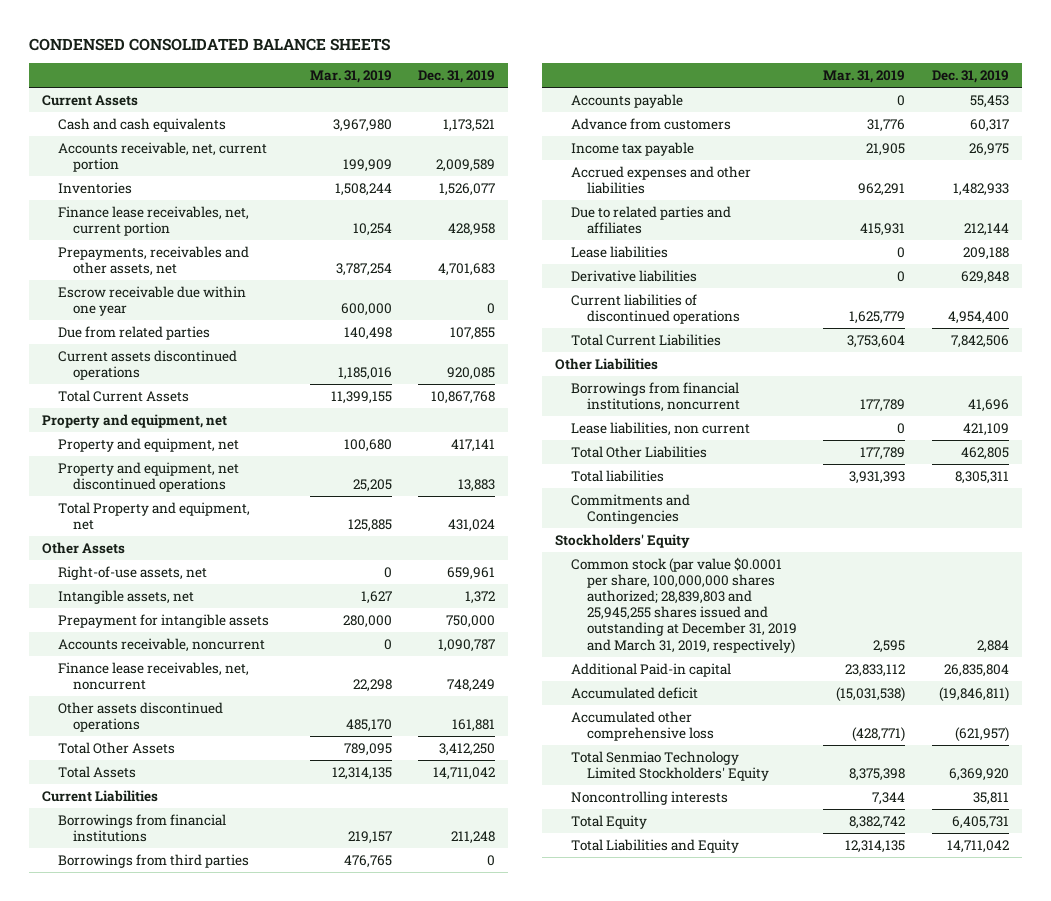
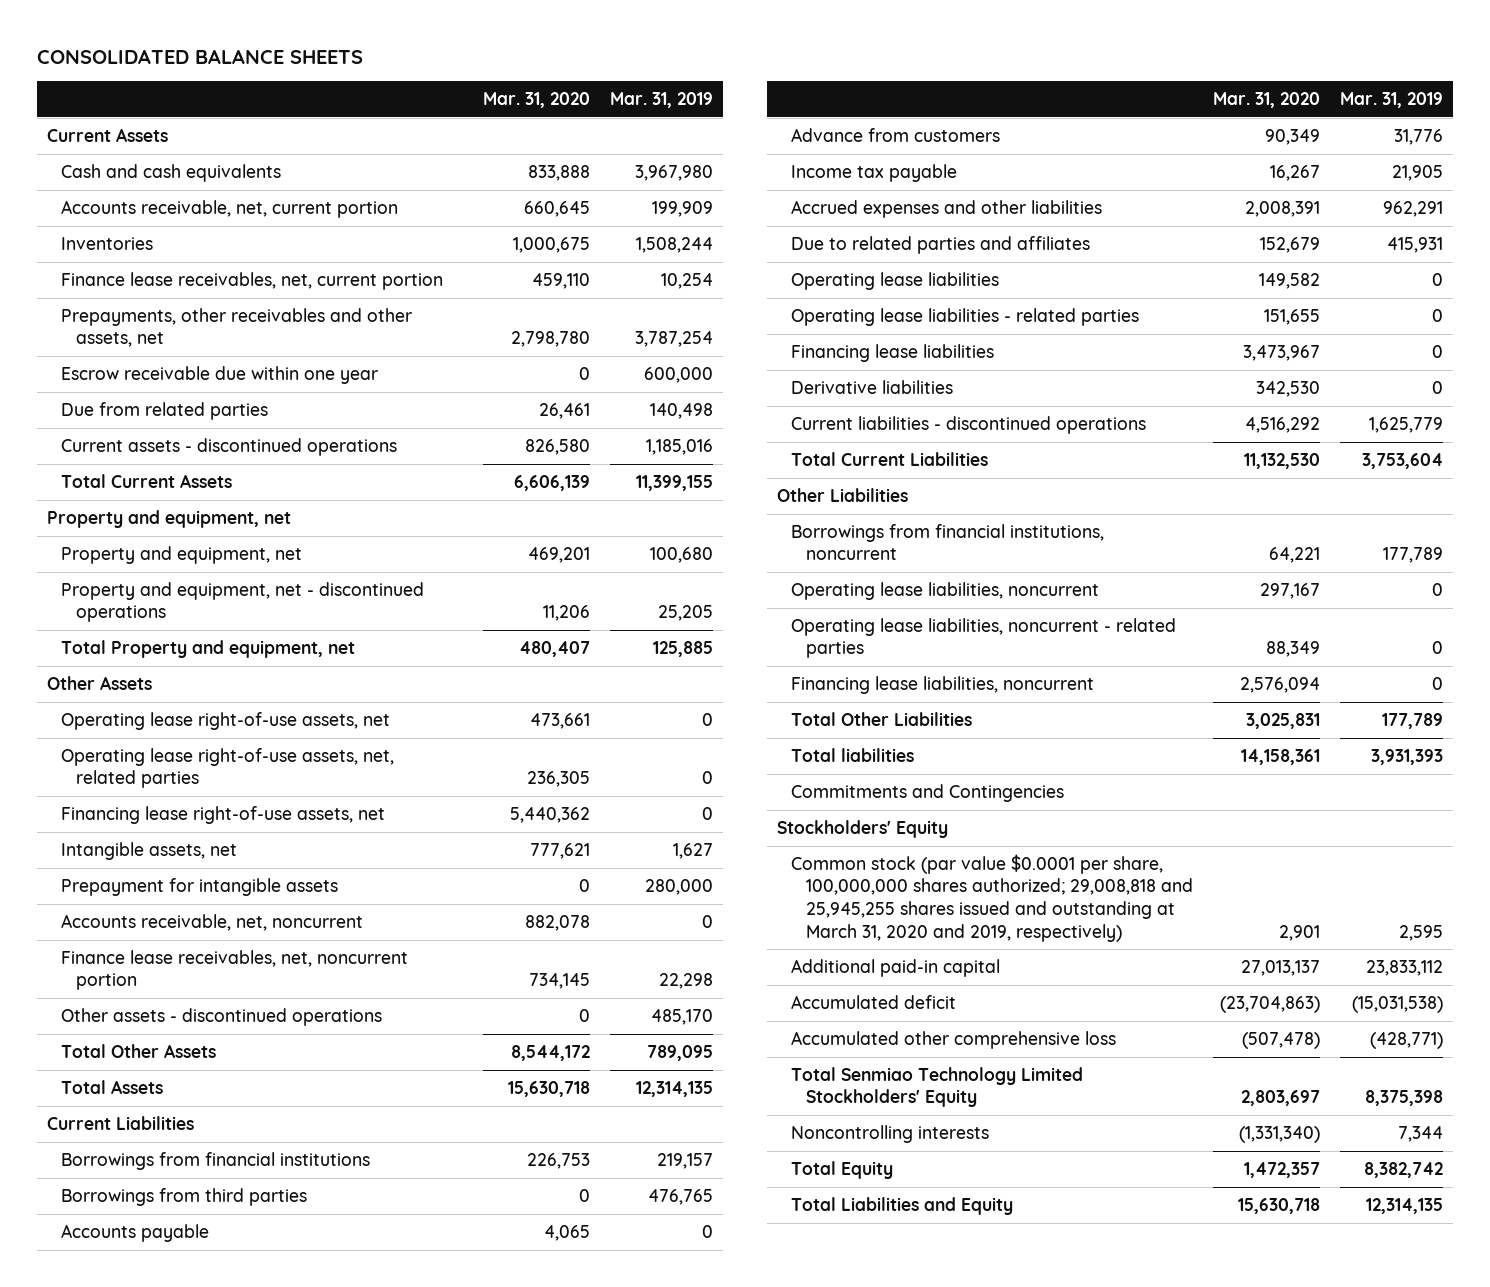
[28,37,390,51] CONDENSED CONSOLIDATED BALANCE SHEETS -> [36,48,363,64] CONSOLIDATED BALANCE SHEETS
[418,70,496,84] Dec. 31, 2019 -> none
none -> [483,92,591,109] Mar. 31, 2020
[57,245,249,277] Prepayments, receivables and other assets, net -> [61,307,413,348] Prepayments, other receivables and other assets, net
[57,349,237,381] Current assets discontinued operations -> [61,437,398,456] Current assets - discontinued operations
[57,461,239,493] Property and equipment, net discontinued operations -> [61,581,425,623] Property and equipment, net - discontinued operations
[57,565,207,580] Right-of-use assets, net -> [61,711,391,730] Operating lease right-of-use assets, net
none -> [61,747,395,789] Operating lease right-of-use assets, net, related parties
none -> [61,805,386,824] Financing lease right-of-use assets, net
[57,637,265,652] Accounts receivable, noncurrent -> [61,913,364,931] Accounts receivable, net, noncurrent
[57,661,249,691] Finance lease receivables, net, noncurrent -> [61,949,409,991] Finance lease receivables, net, noncurrent portion
[57,701,223,733] Other assets discontinued operations -> [61,1007,383,1026] Other assets - discontinued operations
[571,245,669,258] Lease liabilities -> [791,271,1000,290] Operating lease liabilities
none -> [791,307,1140,326] Operating lease liabilities - related parties
none -> [791,343,995,362] Financing lease liabilities
[571,293,740,325] Current liabilities of discontinued operations -> [791,415,1147,434] Current liabilities - discontinued operations
[571,421,751,436] Lease liabilities, non current -> [791,581,1100,600] Operating lease liabilities, noncurrent
none -> [791,617,1177,659] Operating lease liabilities, noncurrent - related parties
none -> [791,675,1095,694] Financing lease liabilities, noncurrent
[571,556,797,654] Common stock (par value $0.0001 per share, 100,000,000 shares authorized; 28,839,803 and 25,945,255 shares issued and outstanding at December 31, 2019 and March 31, 2019, respectively) -> [791,853,1193,942] Common stock (par value $0.0001 per share, 100,000,000 shares authorized; 29,008,818 and 25,945,255 shares issued and outstanding at March 31, 2020 and 2019, respectively)
[571,662,732,677] Additional Paid-in capital -> [791,958,1001,977] Additional paid-in capital

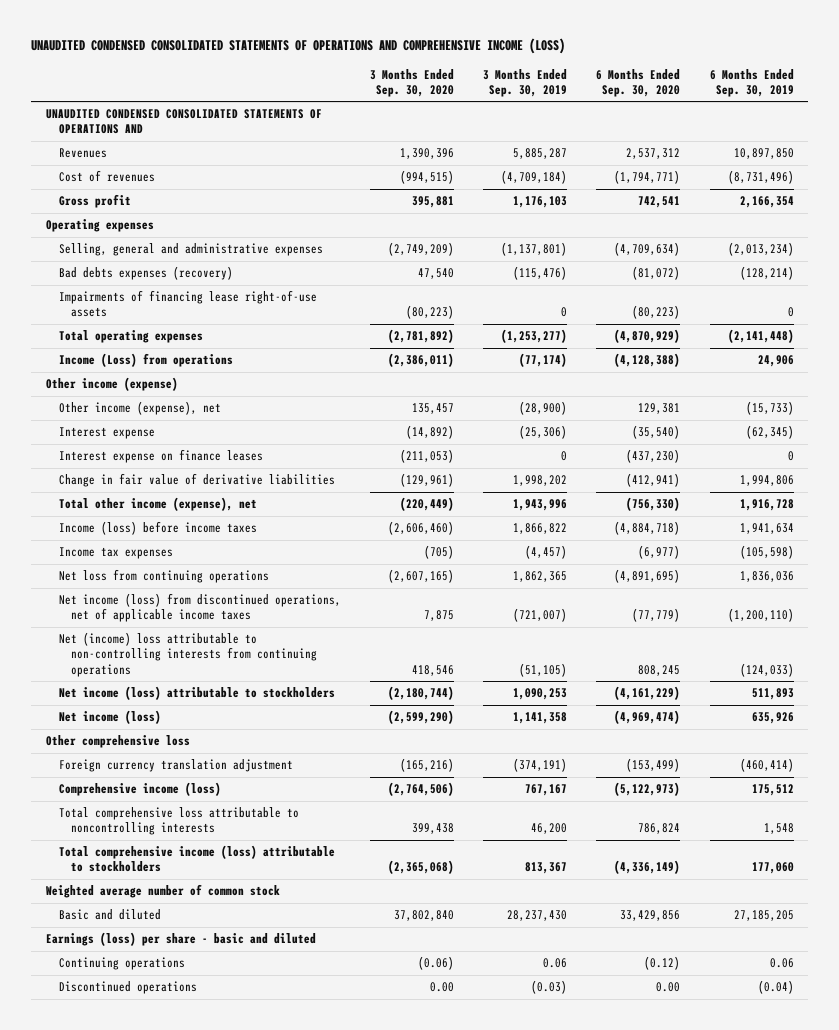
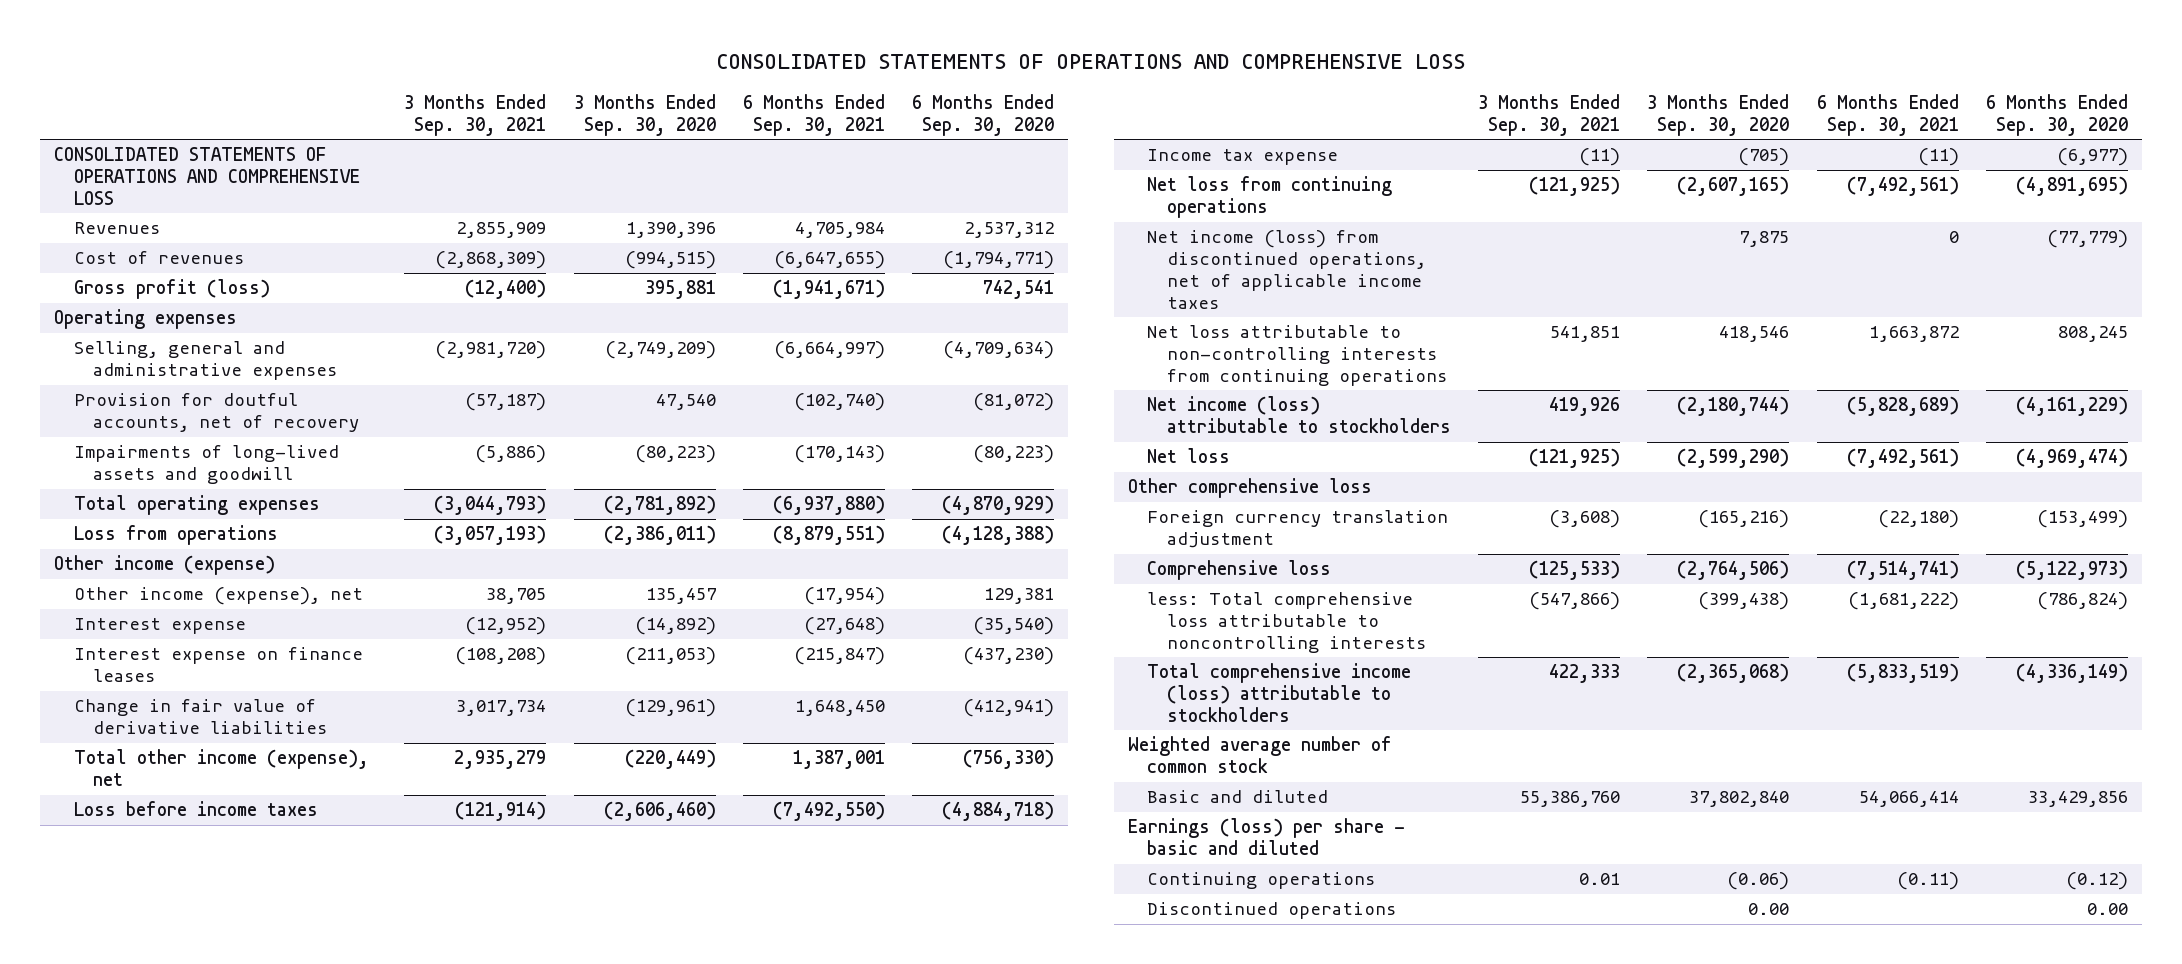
[31,38,566,55] UNAUDITED CONDENSED CONSOLIDATED STATEMENTS OF OPERATIONS AND COMPREHENSIVE INCOME (LOSS) -> [716,54,1466,70] CONSOLIDATED STATEMENTS OF OPERATIONS AND COMPREHENSIVE LOSS
[483,68,568,97] 3 Months Ended Sep. 30, 2019 -> none
[709,68,794,97] 6 Months Ended Sep. 30, 2019 -> none
none -> [404,93,547,136] 3 Months Ended Sep. 30, 2021
none -> [742,93,885,136] 6 Months Ended Sep. 30, 2021
[45,109,322,135] UNAUDITED CONDENSED CONSOLIDATED STATEMENTS OF OPERATIONS AND -> [54,147,360,205] CONSOLIDATED STATEMENTS OF OPERATIONS AND COMPREHENSIVE LOSS
[58,194,131,209] Gross profit -> [73,279,270,300] Gross profit (loss)
[58,266,233,281] Bad debts expenses (recovery) -> [73,393,360,433] Provision for doutful accounts, net of recovery
[58,290,317,318] Impairments of financing lease right-of-use assets -> [73,445,339,485] Impairments of long-lived assets and goodwill
[58,353,233,368] Income (Loss) from operations -> [73,525,278,546] Loss from operations
[58,521,257,536] Income (loss) before income taxes -> [73,801,318,817] Loss before income taxes
[58,547,173,560] Income tax expenses -> [1147,149,1339,166] Income tax expense
[58,632,318,677] Net (income) loss attributable to non-controlling interests from continuing operations -> [1147,325,1447,386] Net loss attributable to non-controlling interests from continuing operations
[58,710,161,725] Net income (loss) -> [1147,448,1231,464] Net loss
[58,782,221,797] Comprehensive income (loss) -> [1147,560,1332,581] Comprehensive loss
[58,807,299,836] Total comprehensive loss attributable to noncontrolling interests -> [1147,592,1426,653] less: Total comprehensive loss attributable to noncontrolling interests
[411,823,454,835] 399,438 -> [1698,592,1790,611] (399,438)
[638,823,681,835] 786,824 -> [2037,592,2129,611] (786,824)

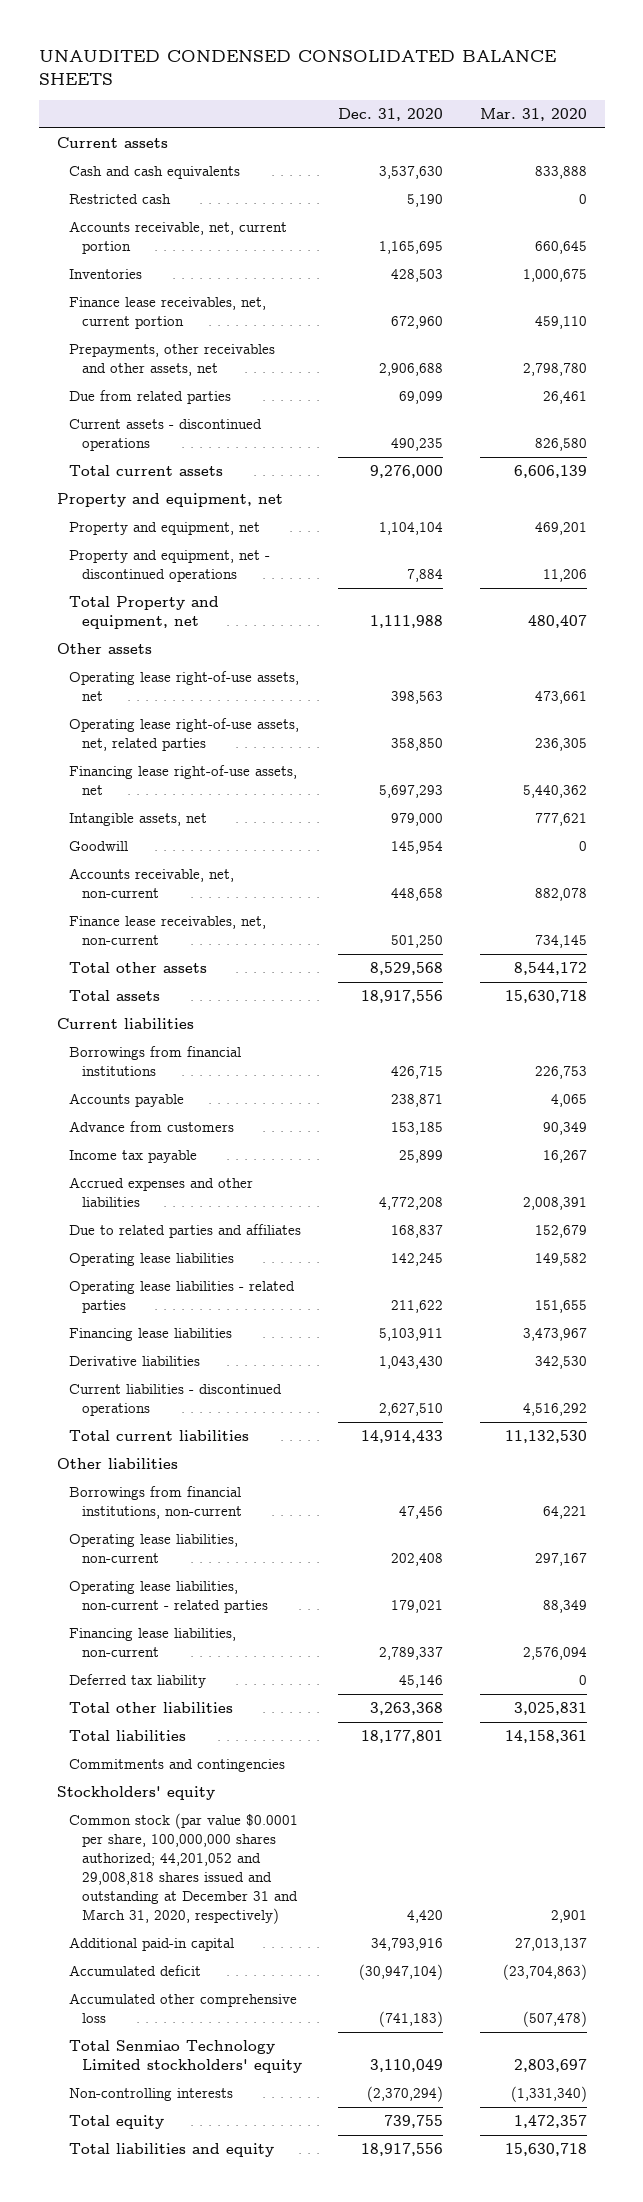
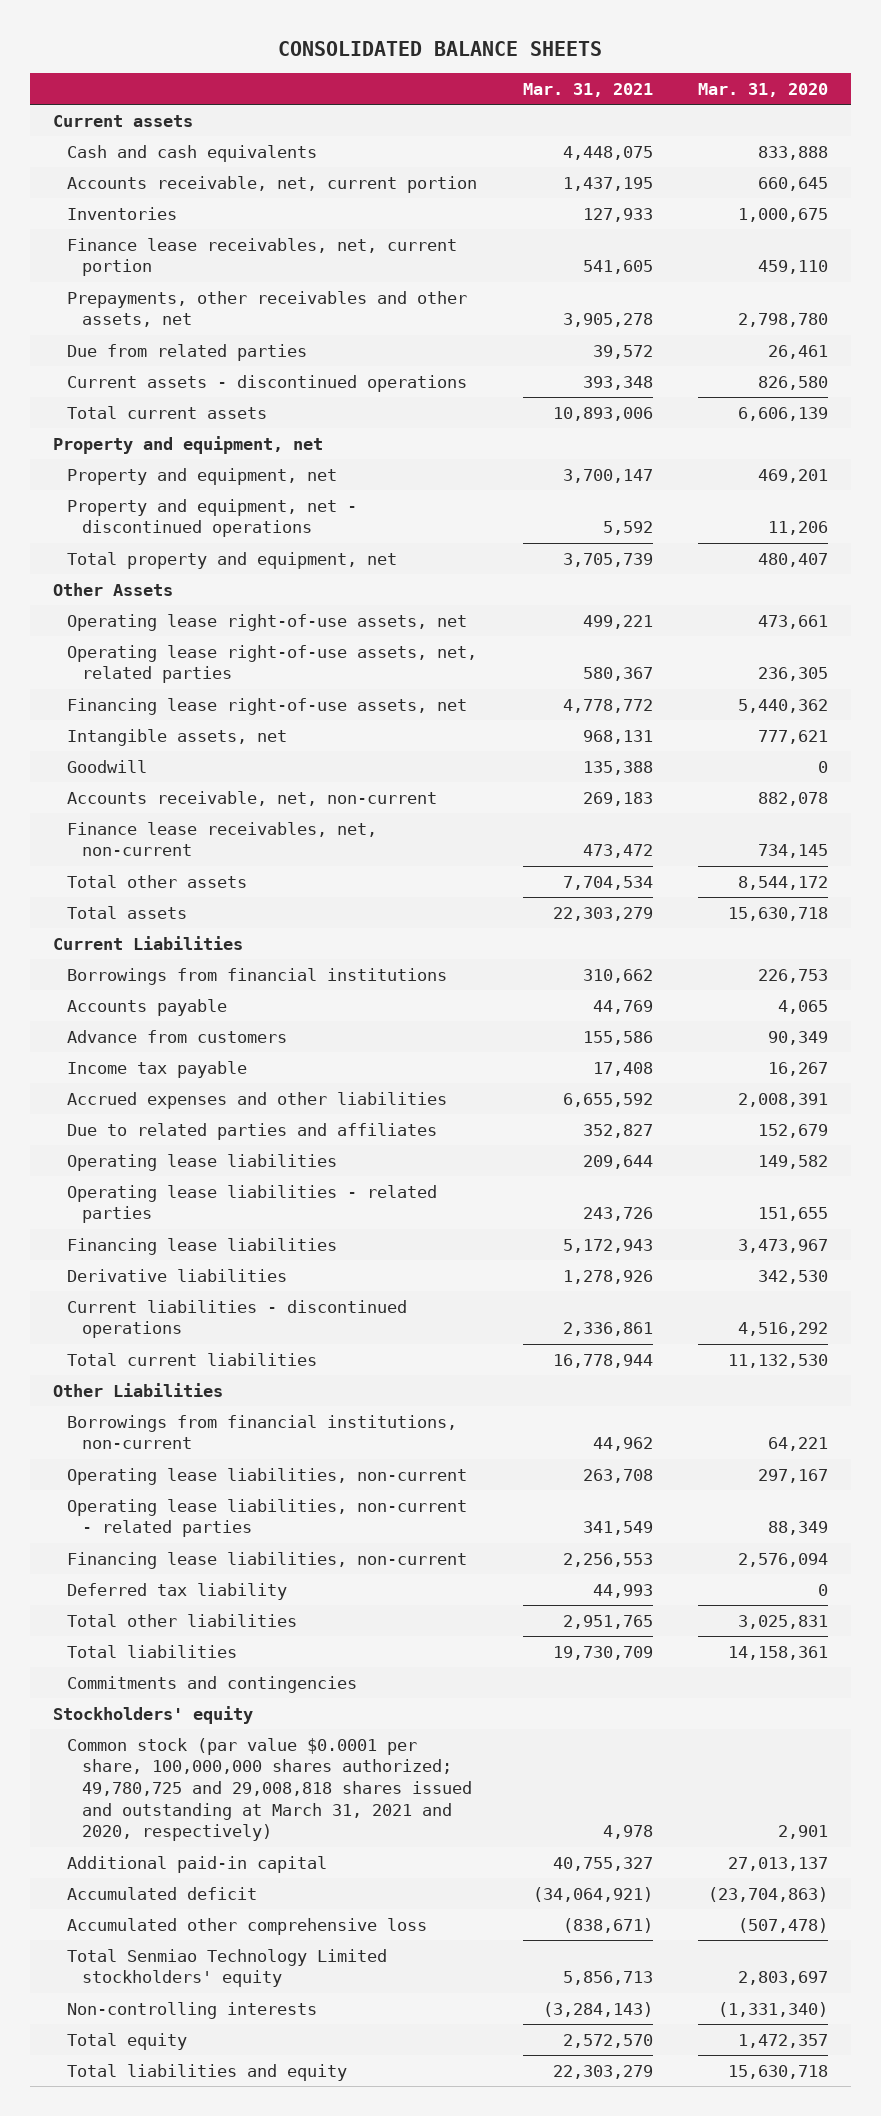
[38,49,556,85] UNAUDITED CONDENSED CONSOLIDATED BALANCE SHEETS -> [278,41,603,57] CONSOLIDATED BALANCE SHEETS
[338,107,444,121] Dec. 31, 2020 -> none
none -> [522,82,653,97] Mar. 31, 2021
[69,194,172,205] Restricted cash -> none
[69,596,220,630] Total Property and equipment, net -> [67,551,398,569] Total property and equipment, net
[56,643,152,655] Other assets -> [52,582,173,596] Other Assets
[56,1018,194,1030] Current liabilities -> [52,935,243,950] Current Liabilities
[56,1458,178,1470] Other liabilities -> [52,1382,223,1397] Other Liabilities
[69,1813,299,1925] Common stock (par value $0.0001 per share, 100,000,000 shares authorized; 44,201,052 and 29,008,818 shares issued and outstanding at December 31 and March 31, 2020, respectively) -> [67,1737,473,1842] Common stock (par value $0.0001 per share, 100,000,000 shares authorized; 49,780,725 and 29,008,818 shares issued and outstanding at March 31, 2021 and 2020, respectively)

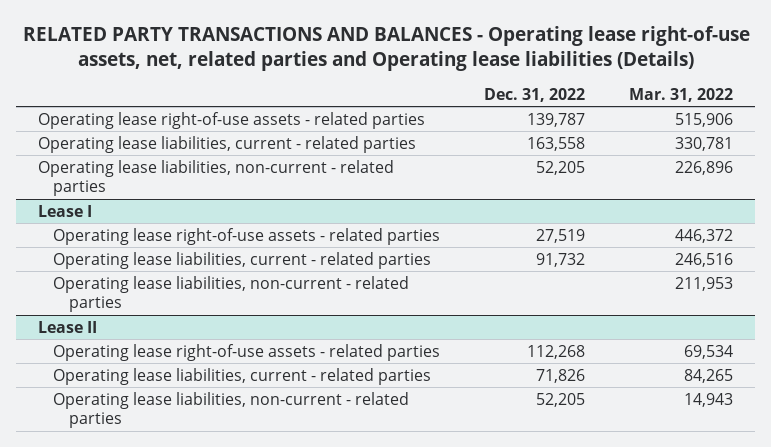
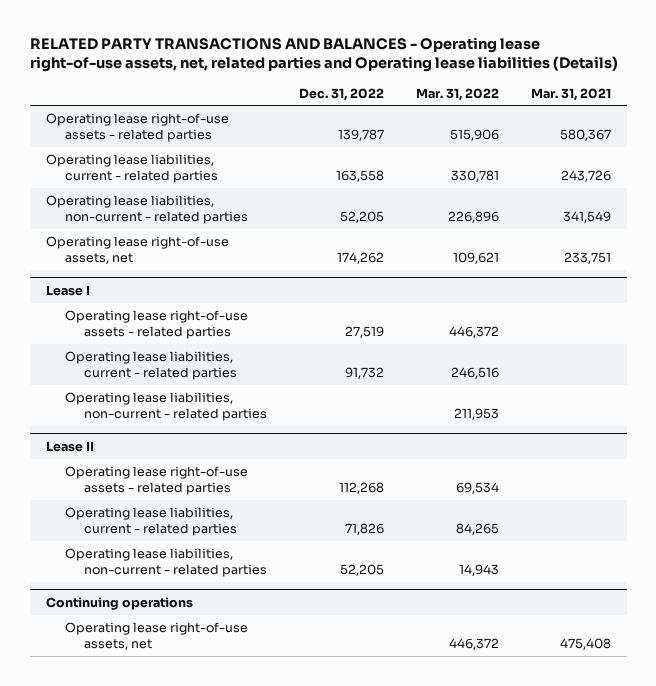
none -> [530,87,611,101] Mar. 31, 2021
none -> [45,235,229,264] Operating lease right-of-use assets, net
none -> [45,596,193,610] Continuing operations
none -> [64,621,248,650] Operating lease right-of-use assets, net

